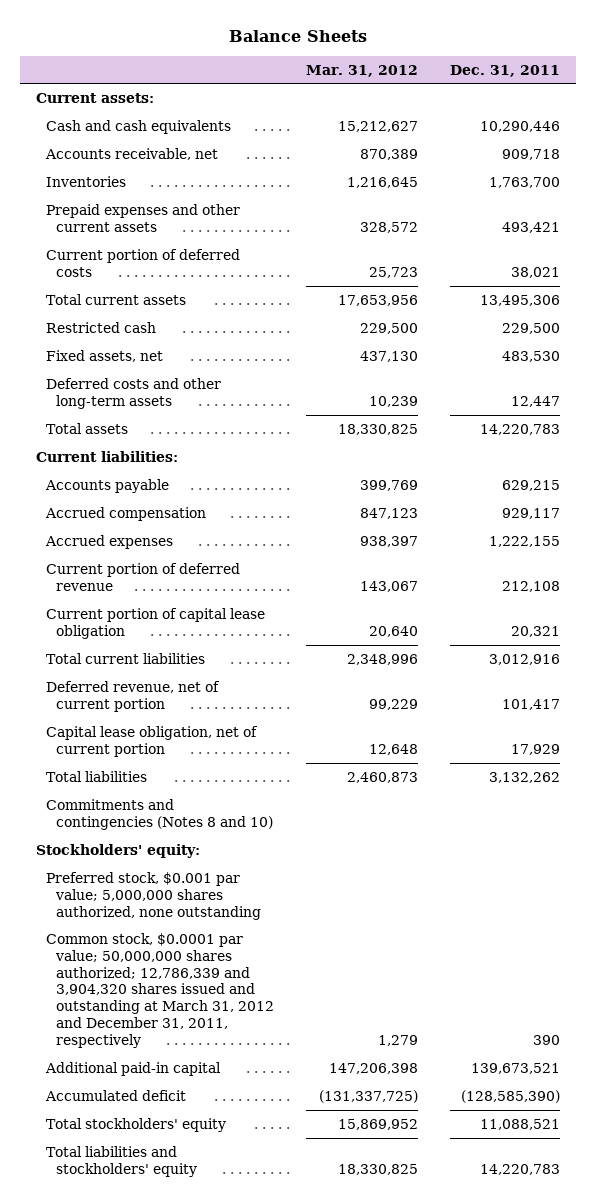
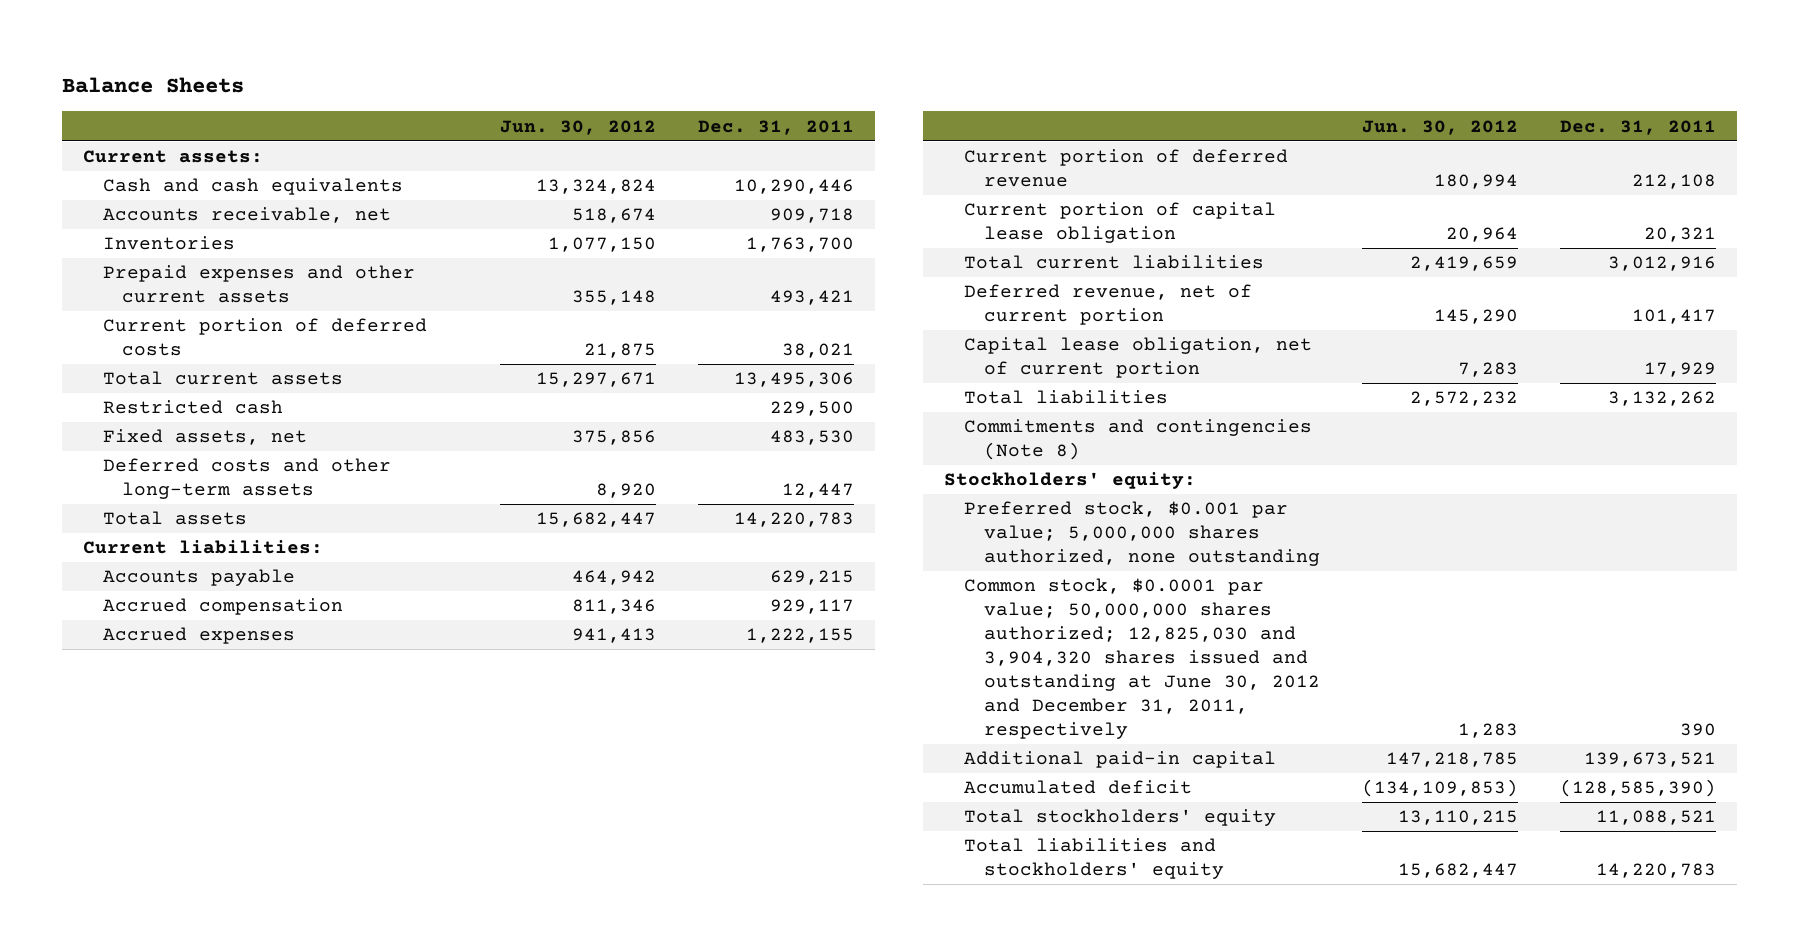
[305,64,418,77] Mar. 31, 2012 -> none
none -> [500,119,657,135] Jun. 30, 2012
[45,798,273,830] Commitments and contingencies (Notes 8 and 10) -> [964,419,1313,461] Commitments and contingencies (Note 8)
[45,932,274,1048] Common stock, $0.0001 par value; 50,000,000 shares authorized; 12,786,339 and 3,904,320 shares issued and outstanding at March 31, 2012 and December 31, 2011, respectively -> [964,578,1320,739] Common stock, $0.0001 par value; 50,000,000 shares authorized; 12,825,030 and 3,904,320 shares issued and outstanding at June 30, 2012 and December 31, 2011, respectively

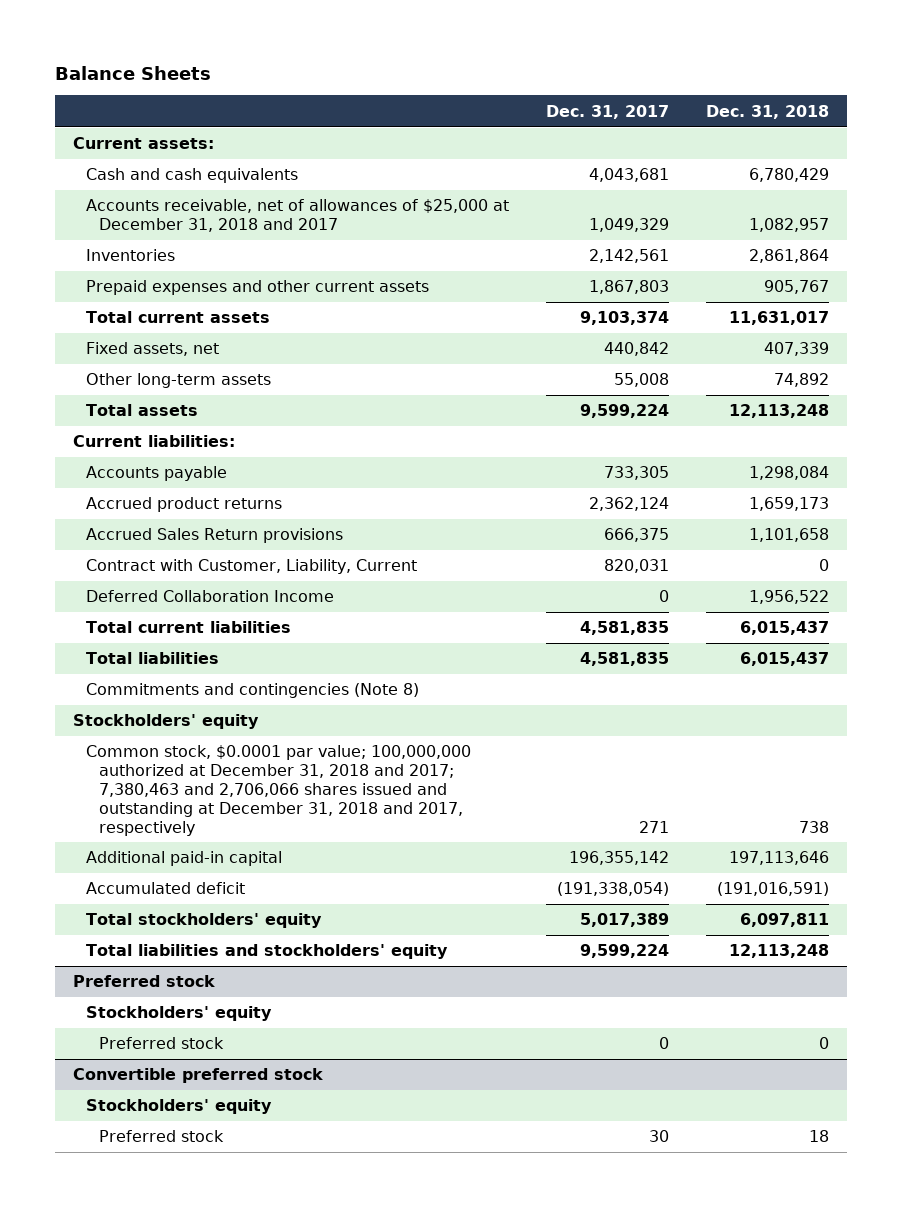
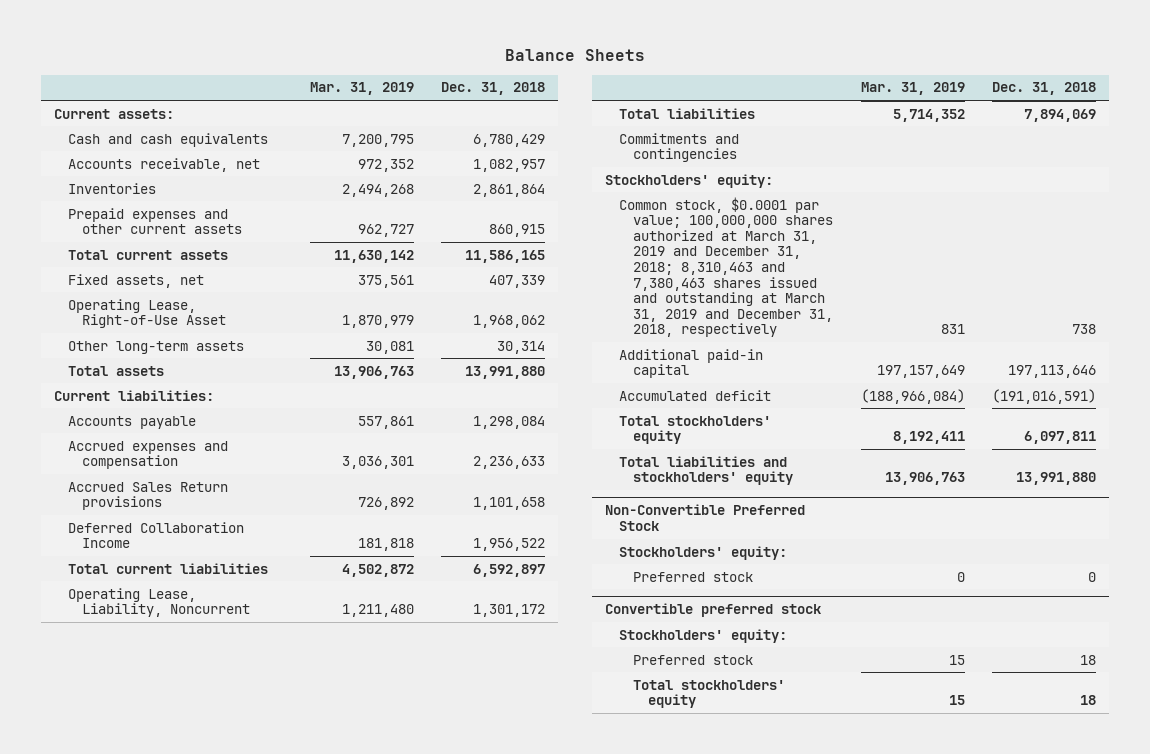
[545,104,669,119] Dec. 31, 2017 -> none
none -> [309,82,414,96] Mar. 31, 2019
[86,199,510,233] Accounts receivable, net of allowances of $25,000 at December 31, 2018 and 2017 -> [68,157,261,172] Accounts receivable, net
[763,280,829,295] 905,767 -> [488,224,545,238] 860,915
[728,311,829,326] 11,631,017 -> [464,249,545,263] 11,586,165
none -> [68,298,227,329] Operating Lease, Right-of-Use Asset
[773,373,829,388] 74,892 -> [496,340,545,354] 30,314
[728,404,829,419] 12,113,248 -> [464,365,545,379] 13,991,880
[86,497,283,513] Accrued product returns -> none
none -> [68,440,229,470] Accrued expenses and compensation
[86,559,418,575] Contract with Customer, Liability, Current -> none
[739,621,829,636] 6,015,437 -> [472,563,545,577] 6,592,897
none -> [68,587,251,618] Operating Lease, Liability, Noncurrent
[739,652,829,667] 6,015,437 -> [1023,108,1096,122] 7,894,069
[86,683,420,699] Commitments and contingencies (Note 8) -> [619,132,740,163] Commitments and contingencies
[73,714,260,730] Stockholders' equity -> [605,173,774,188] Stockholders' equity:
[86,745,472,836] Common stock, $0.0001 par value; 100,000,000 authorized at December 31, 2018 and 2017; 7,380,463 and 2,706,066 shares issued and outstanding at December 31, 2018 and 2017, respectively -> [619,196,834,338] Common stock, $0.0001 par value; 100,000,000 shares authorized at March 31, 2019 and December 31, 2018; 8,310,463 and 7,380,463 shares issued and outstanding at March 31, 2019 and December 31, 2018, respectively
[728,944,829,959] 12,113,248 -> [1015,472,1096,486] 13,991,880
[73,975,216,988] Preferred stock -> [605,504,806,531] Non-Convertible Preferred Stock
[86,1006,273,1022] Stockholders' equity -> [619,545,788,560] Stockholders' equity:
[86,1099,273,1115] Stockholders' equity -> [619,628,788,643] Stockholders' equity:
none -> [633,679,786,709] Total stockholders' equity

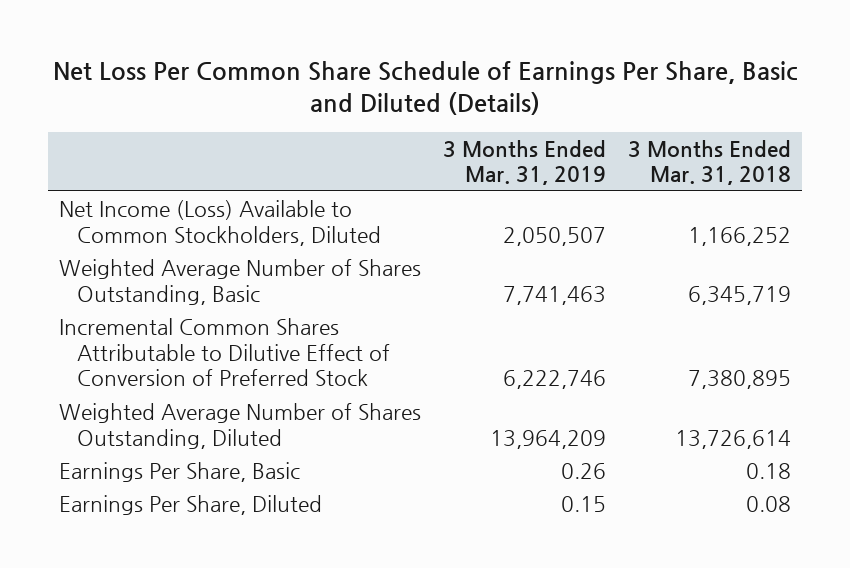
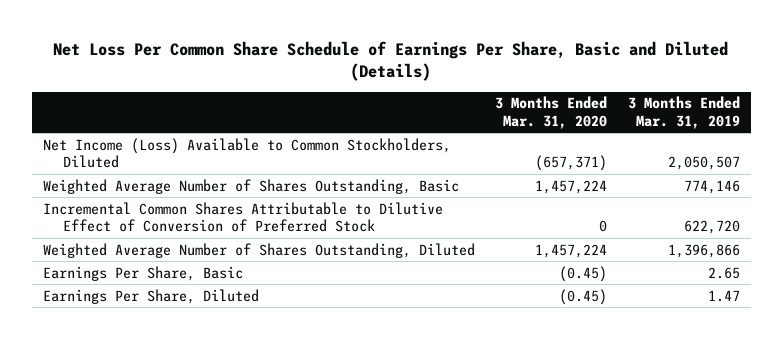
[628,139,792,186] 3 Months Ended Mar. 31, 2018 -> none
none -> [495,96,608,129] 3 Months Ended Mar. 31, 2020
[502,285,606,305] 7,741,463 -> [684,179,741,194] 774,146
[502,370,606,390] 6,222,746 -> [684,220,741,235] 622,720
[489,429,606,449] 13,964,209 -> [668,243,741,258] 1,396,866
[560,462,606,479] 0.26 -> [708,266,741,279] 2.65
[560,495,606,512] 0.15 -> [708,289,741,302] 1.47

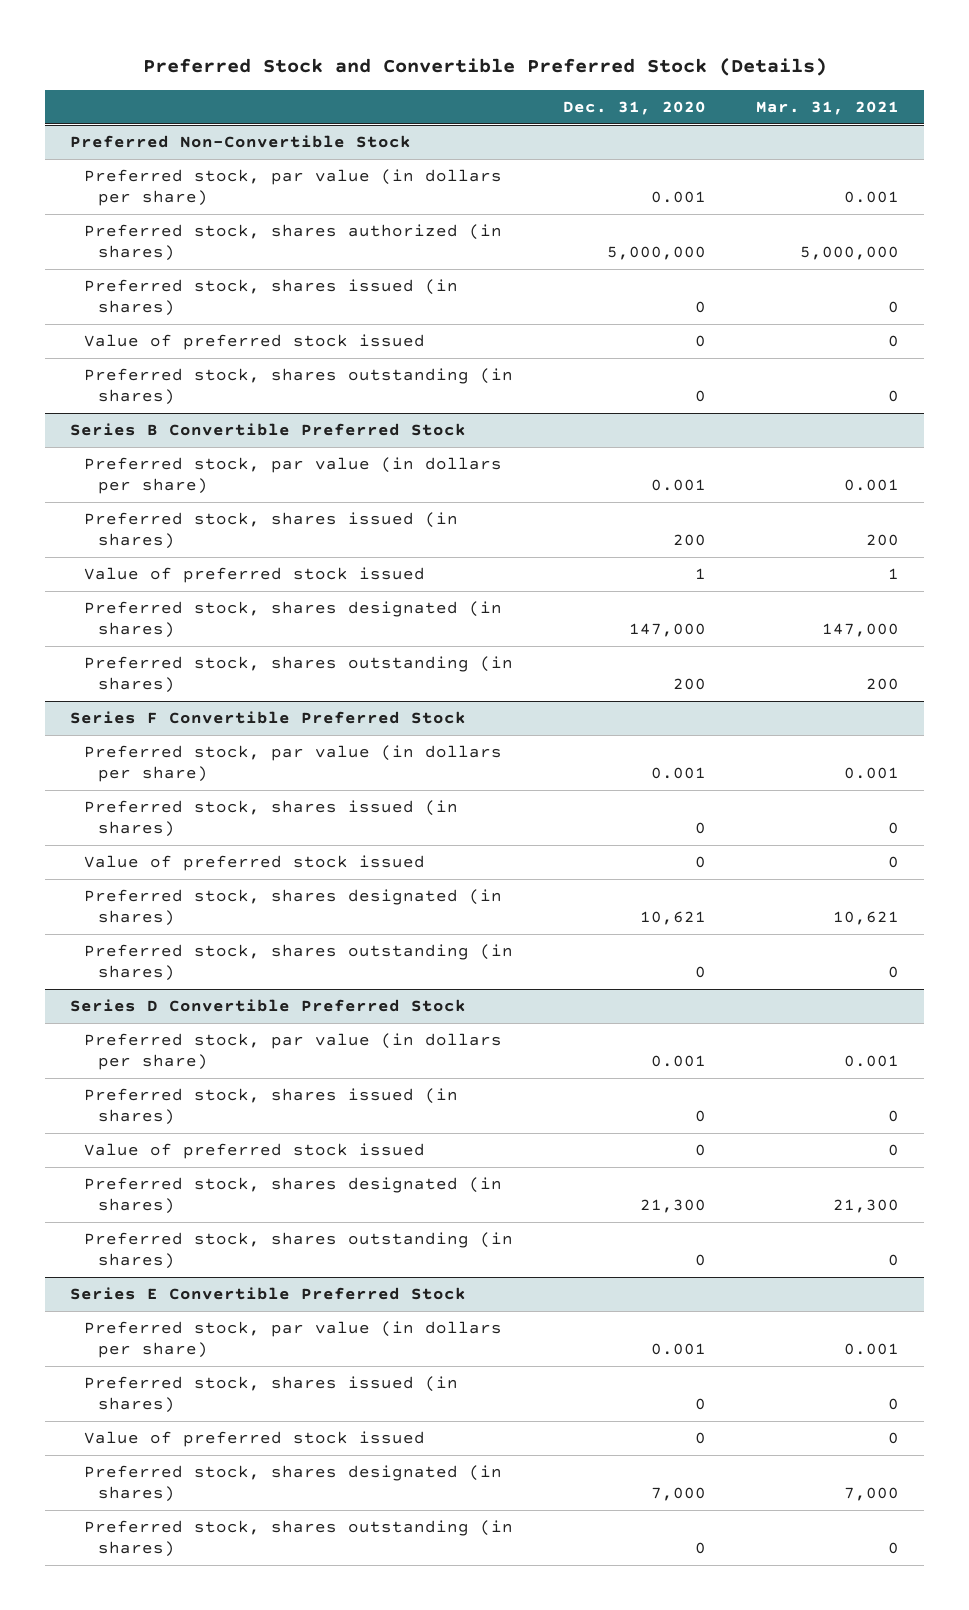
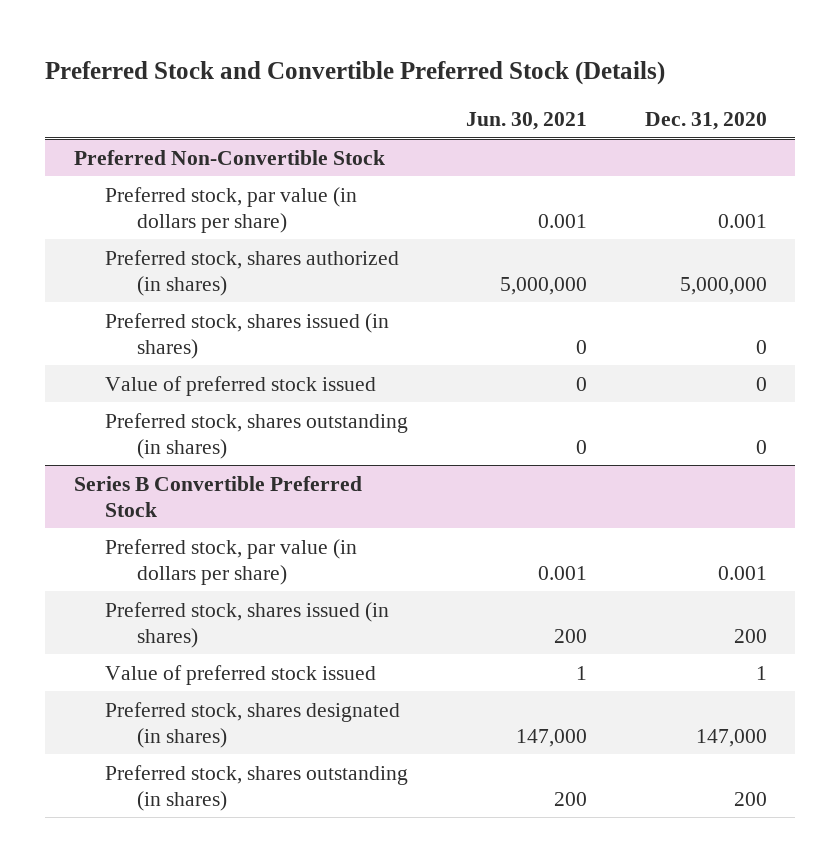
[756,101,900,116] Mar. 31, 2021 -> none
none -> [465,112,587,131] Jun. 30, 2021
[70,711,467,725] Series F Convertible Preferred Stock -> none
[84,745,503,783] Preferred stock, par value (in dollars per share) -> none
[84,800,459,838] Preferred stock, shares issued (in shares) -> none
[84,855,426,872] Value of preferred stock issued -> none
[84,889,503,927] Preferred stock, shares designated (in shares) -> none
[84,944,514,982] Preferred stock, shares outstanding (in shares) -> none
[70,999,467,1013] Series D Convertible Preferred Stock -> none
[84,1033,503,1071] Preferred stock, par value (in dollars per share) -> none
[84,1088,459,1126] Preferred stock, shares issued (in shares) -> none
[84,1143,426,1160] Value of preferred stock issued -> none
[84,1177,503,1215] Preferred stock, shares designated (in shares) -> none
[84,1232,514,1270] Preferred stock, shares outstanding (in shares) -> none
[70,1287,467,1301] Series E Convertible Preferred Stock -> none
[84,1321,503,1359] Preferred stock, par value (in dollars per share) -> none
[84,1376,459,1414] Preferred stock, shares issued (in shares) -> none
[84,1431,426,1448] Value of preferred stock issued -> none
[84,1465,503,1503] Preferred stock, shares designated (in shares) -> none
[84,1520,514,1558] Preferred stock, shares outstanding (in shares) -> none

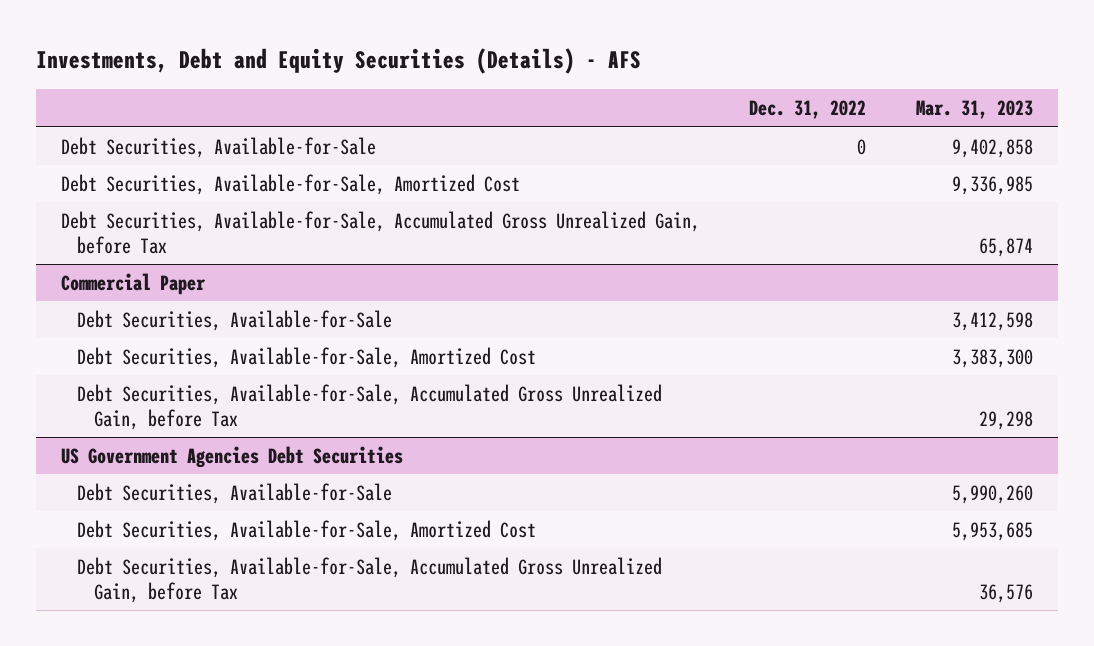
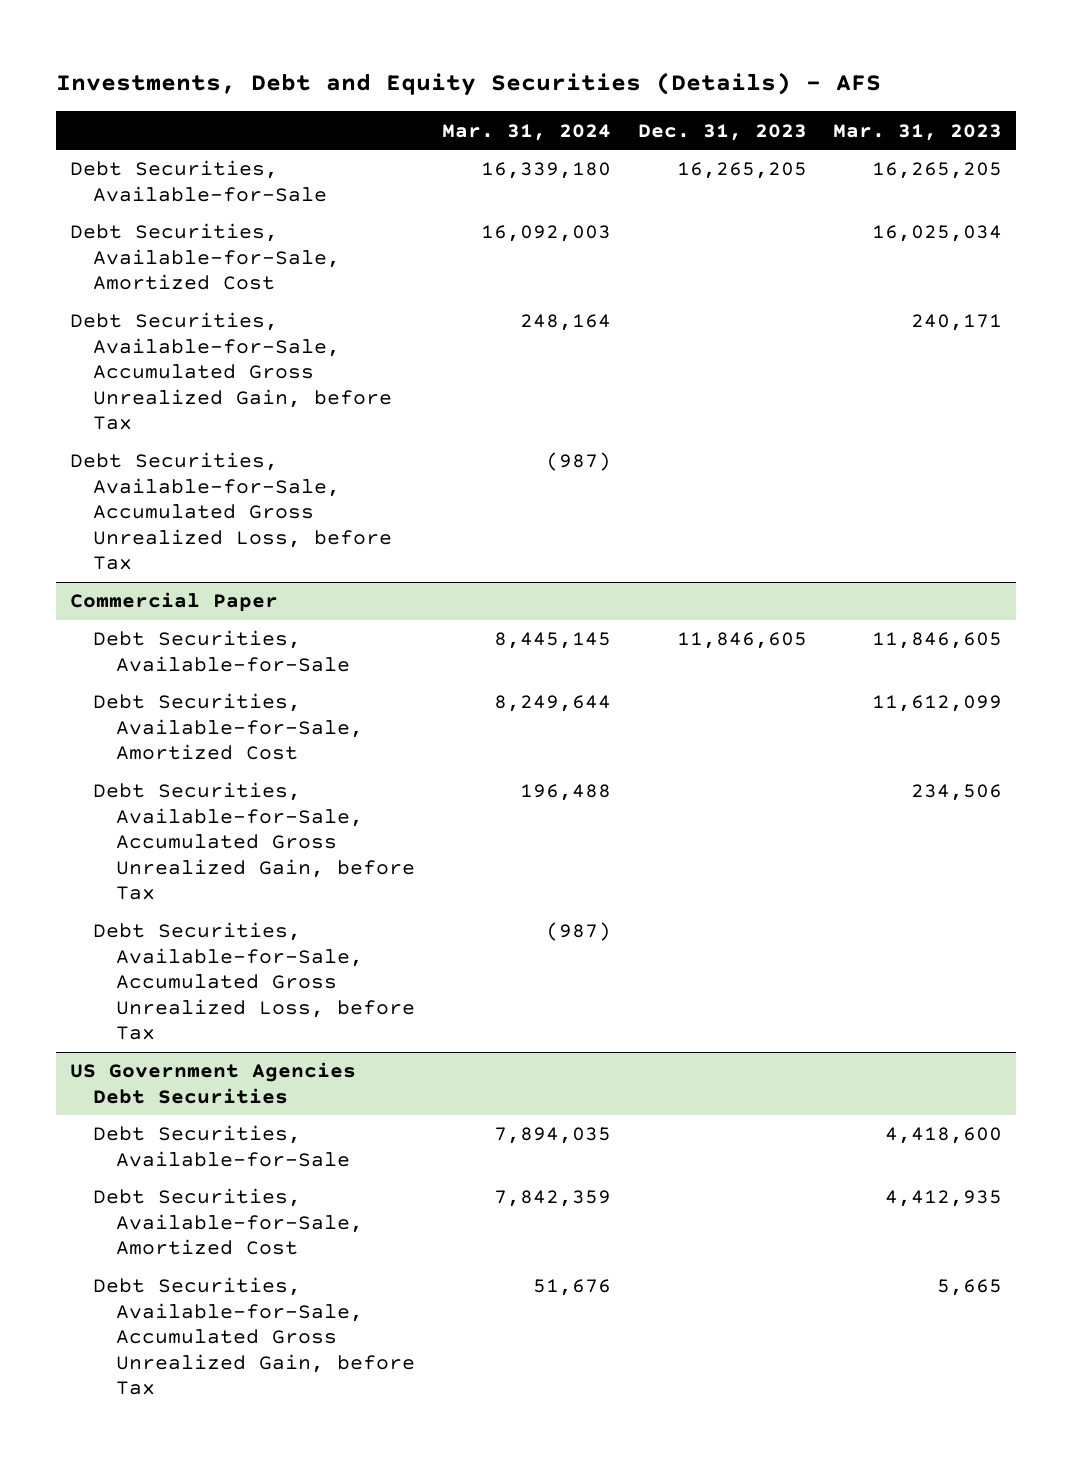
[749,100,867,120] Dec. 31, 2022 -> none
none -> [441,123,611,141] Mar. 31, 2024
none -> [637,123,807,141] Dec. 31, 2023
[951,138,1033,158] 9,402,858 -> [872,162,1003,180] 16,265,205
[951,175,1033,195] 9,336,985 -> [872,225,1003,243] 16,025,034
[978,237,1033,257] 65,874 -> [911,314,1003,332] 240,171
none -> [69,452,392,571] Debt Securities, Available-for-Sale, Accumulated Gross Unrealized Loss, before Tax
[951,311,1033,331] 3,412,598 -> [872,632,1003,650] 11,846,605
[951,348,1033,368] 3,383,300 -> [872,695,1003,713] 11,612,099
[978,410,1033,430] 29,298 -> [911,784,1003,802] 234,506
none -> [92,922,416,1041] Debt Securities, Available-for-Sale, Accumulated Gross Unrealized Loss, before Tax
[951,484,1033,504] 5,990,260 -> [885,1127,1003,1145] 4,418,600
[951,521,1033,541] 5,953,685 -> [885,1190,1003,1208] 4,412,935
[978,583,1033,603] 36,576 -> [937,1279,1003,1297] 5,665

